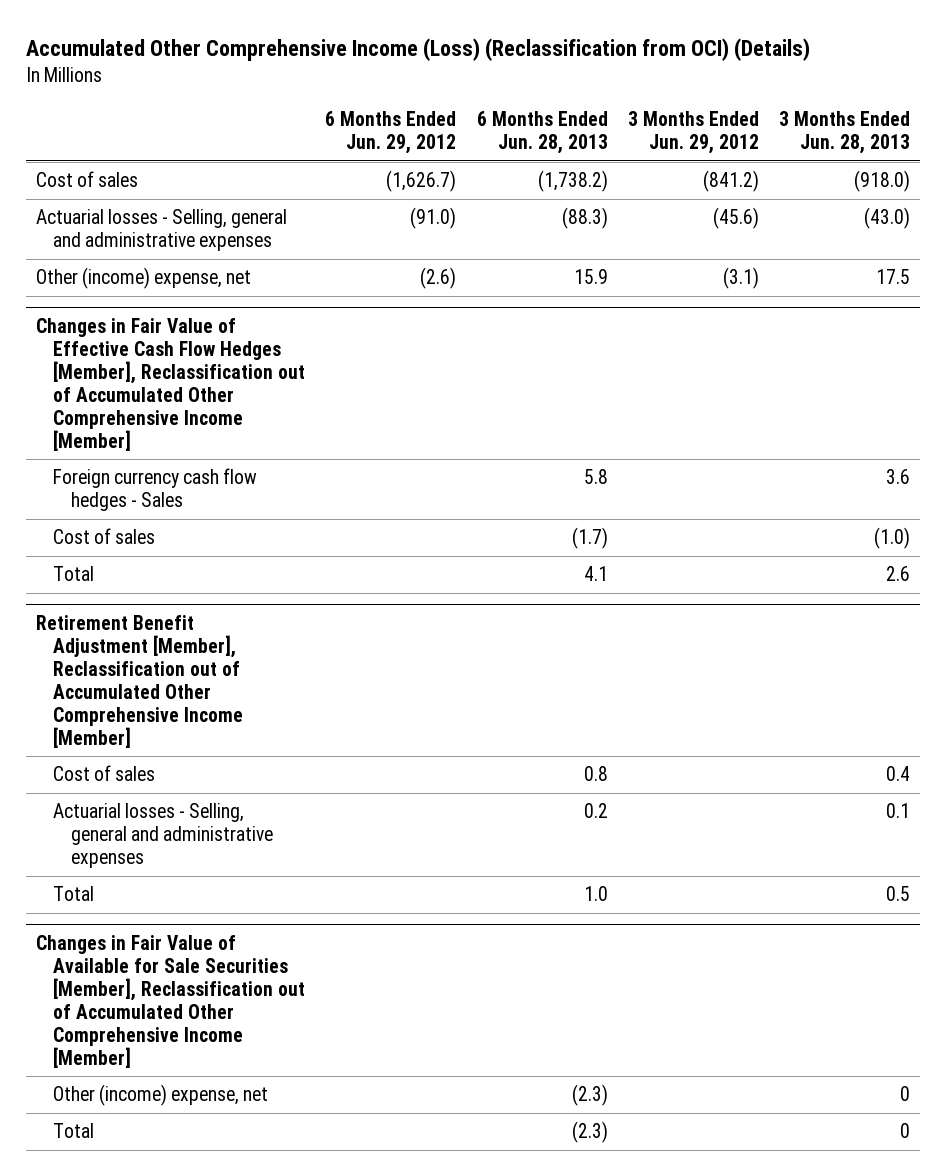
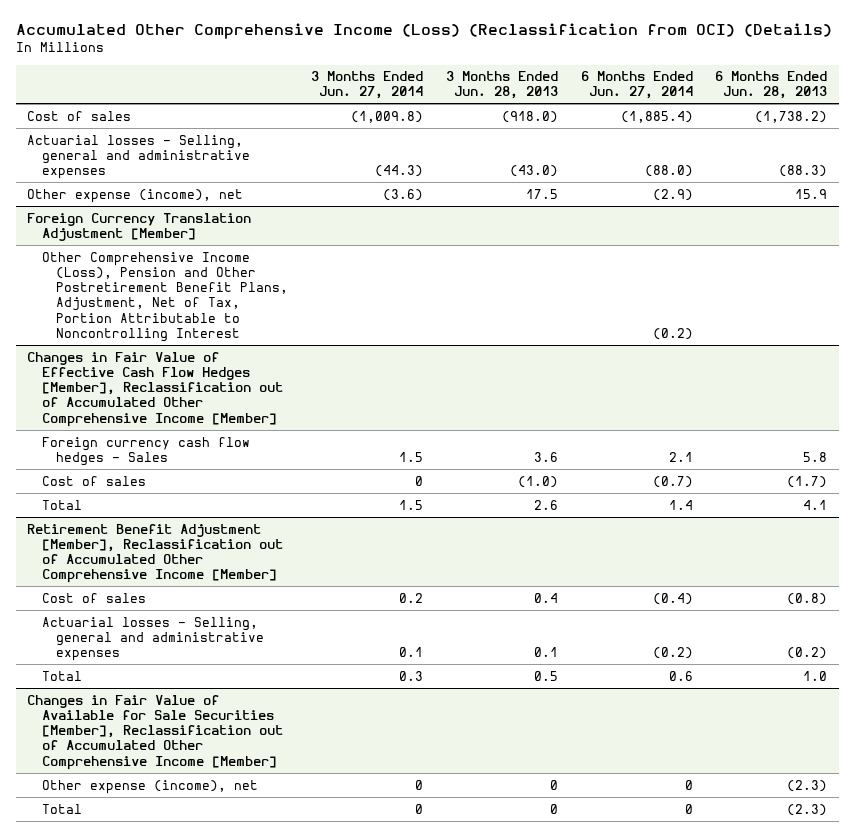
[325,111,457,155] 6 Months Ended Jun. 29, 2012 -> none
[627,111,759,155] 3 Months Ended Jun. 29, 2012 -> none
none -> [311,71,424,100] 3 Months Ended Jun. 27, 2014
none -> [580,71,693,100] 6 Months Ended Jun. 27, 2014
[35,267,251,290] Other (income) expense, net -> [27,188,244,203] Other expense (income), net
none -> [27,212,252,241] Foreign Currency Translation Adjustment [Member]
none -> [41,251,289,342] Other Comprehensive Income (Loss), Pension and Other Postretirement Benefit Plans, Adjustment, Net of Tax, Portion Attributable to Noncontrolling Interest
[583,766,608,782] 0.8 -> [787,592,828,605] (0.8)
[583,803,608,819] 0.2 -> [787,647,828,660] (0.2)
[53,1084,269,1107] Other (income) expense, net -> [41,779,258,794] Other expense (income), net

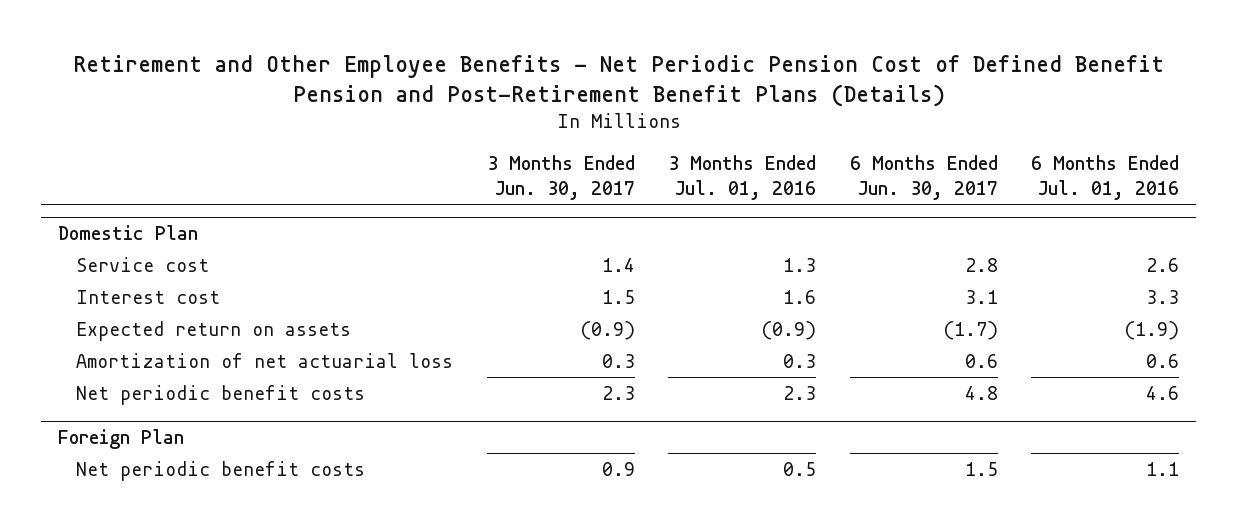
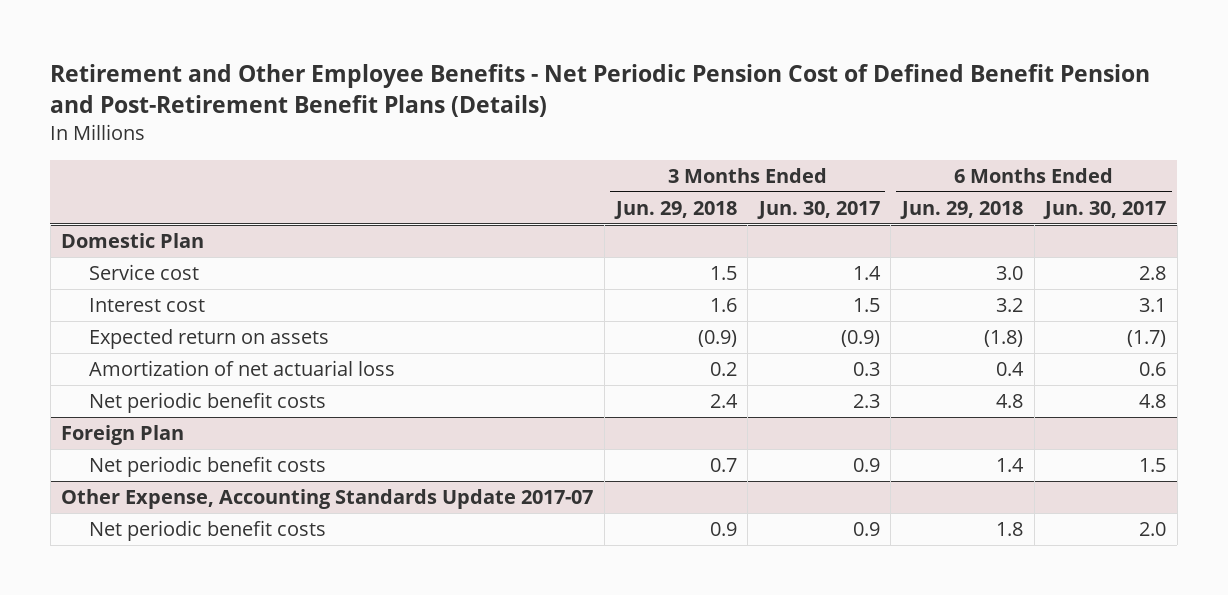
[668,155,817,201] 3 Months Ended Jul. 01, 2016 -> none
[1031,155,1180,201] 6 Months Ended Jul. 01, 2016 -> none
none -> [613,200,737,219] Jun. 29, 2018
none -> [900,200,1024,219] Jun. 29, 2018
none -> [61,489,594,510] Other Expense, Accounting Standards Update 2017-07
none -> [88,520,326,542] Net periodic benefit costs

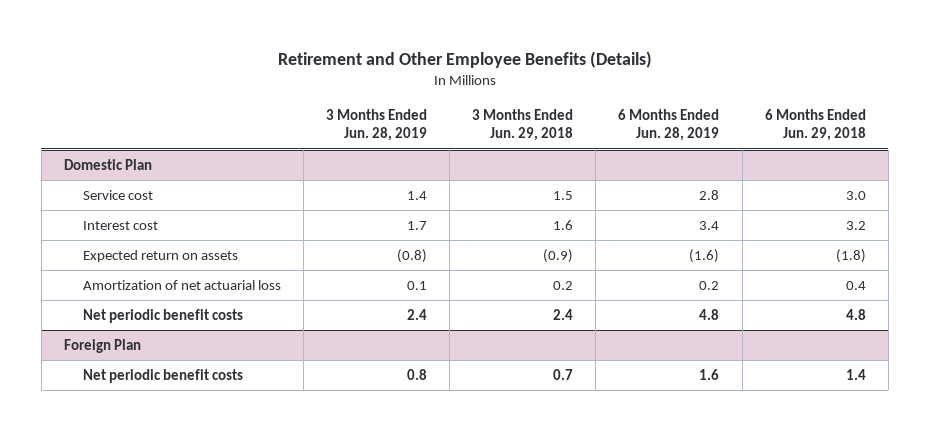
[50,63,1151,117] Retirement and Other Employee Benefits - Net Periodic Pension Cost of Defined Benefit Pension and Post-Retirement Benefit Plans (Details) -> [277,50,652,68] Retirement and Other Employee Benefits (Details)
[756,200,880,219] Jun. 30, 2017 -> none
[1043,200,1167,219] Jun. 30, 2017 -> none
none -> [325,109,427,142] 3 Months Ended Jun. 28, 2019
none -> [618,109,720,142] 6 Months Ended Jun. 28, 2019
[61,489,594,510] Other Expense, Accounting Standards Update 2017-07 -> none
[88,520,326,542] Net periodic benefit costs -> none

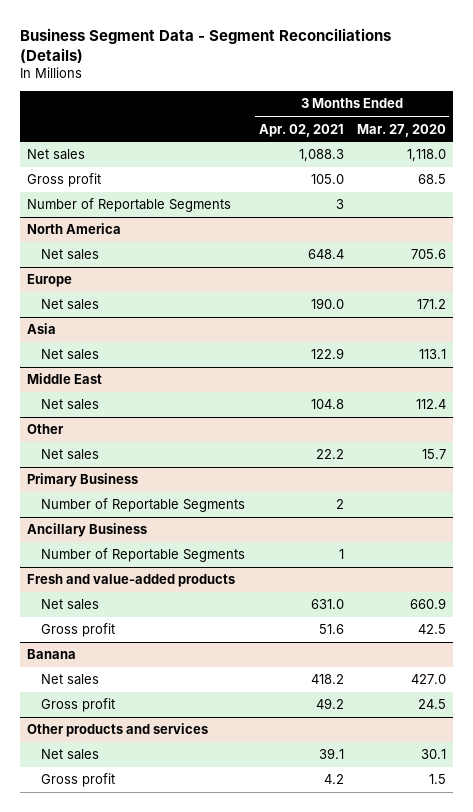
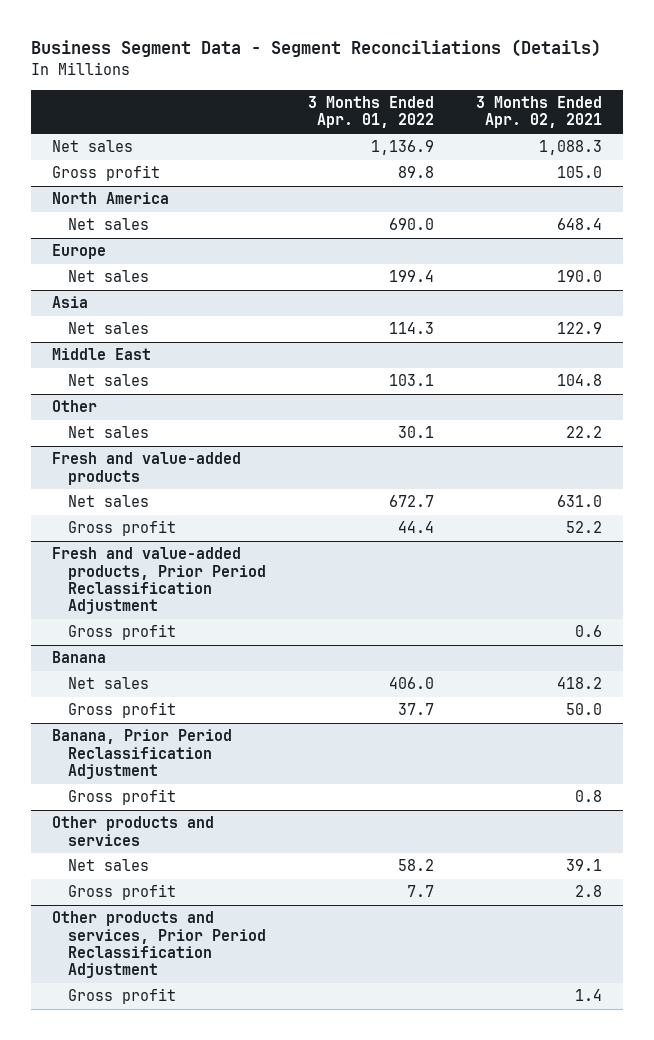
[356,123,446,137] Mar. 27, 2020 -> none
none -> [308,96,435,129] 3 Months Ended Apr. 01, 2022
[27,198,232,213] Number of Reportable Segments -> none
[27,473,139,488] Primary Business -> none
[41,498,246,513] Number of Reportable Segments -> none
[27,523,148,538] Ancillary Business -> none
[41,548,246,563] Number of Reportable Segments -> none
[318,624,344,635] 51.6 -> [566,521,603,534] 52.2
none -> [52,547,267,615] Fresh and value-added products, Prior Period Reclassification Adjustment
none -> [68,624,177,641] Gross profit
[315,698,344,710] 49.2 -> [566,703,603,716] 50.0
none -> [52,729,233,780] Banana, Prior Period Reclassification Adjustment
none -> [68,789,177,806] Gross profit
[323,774,344,785] 4.2 -> [575,885,603,898] 2.8
none -> [52,911,267,979] Other products and services, Prior Period Reclassification Adjustment
none -> [68,988,177,1005] Gross profit

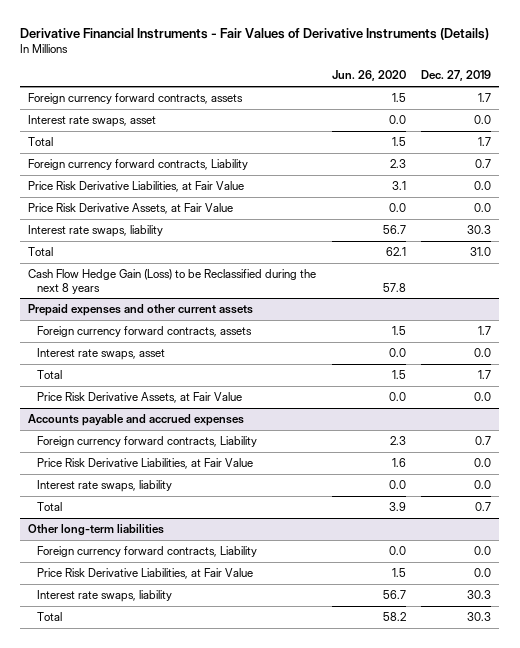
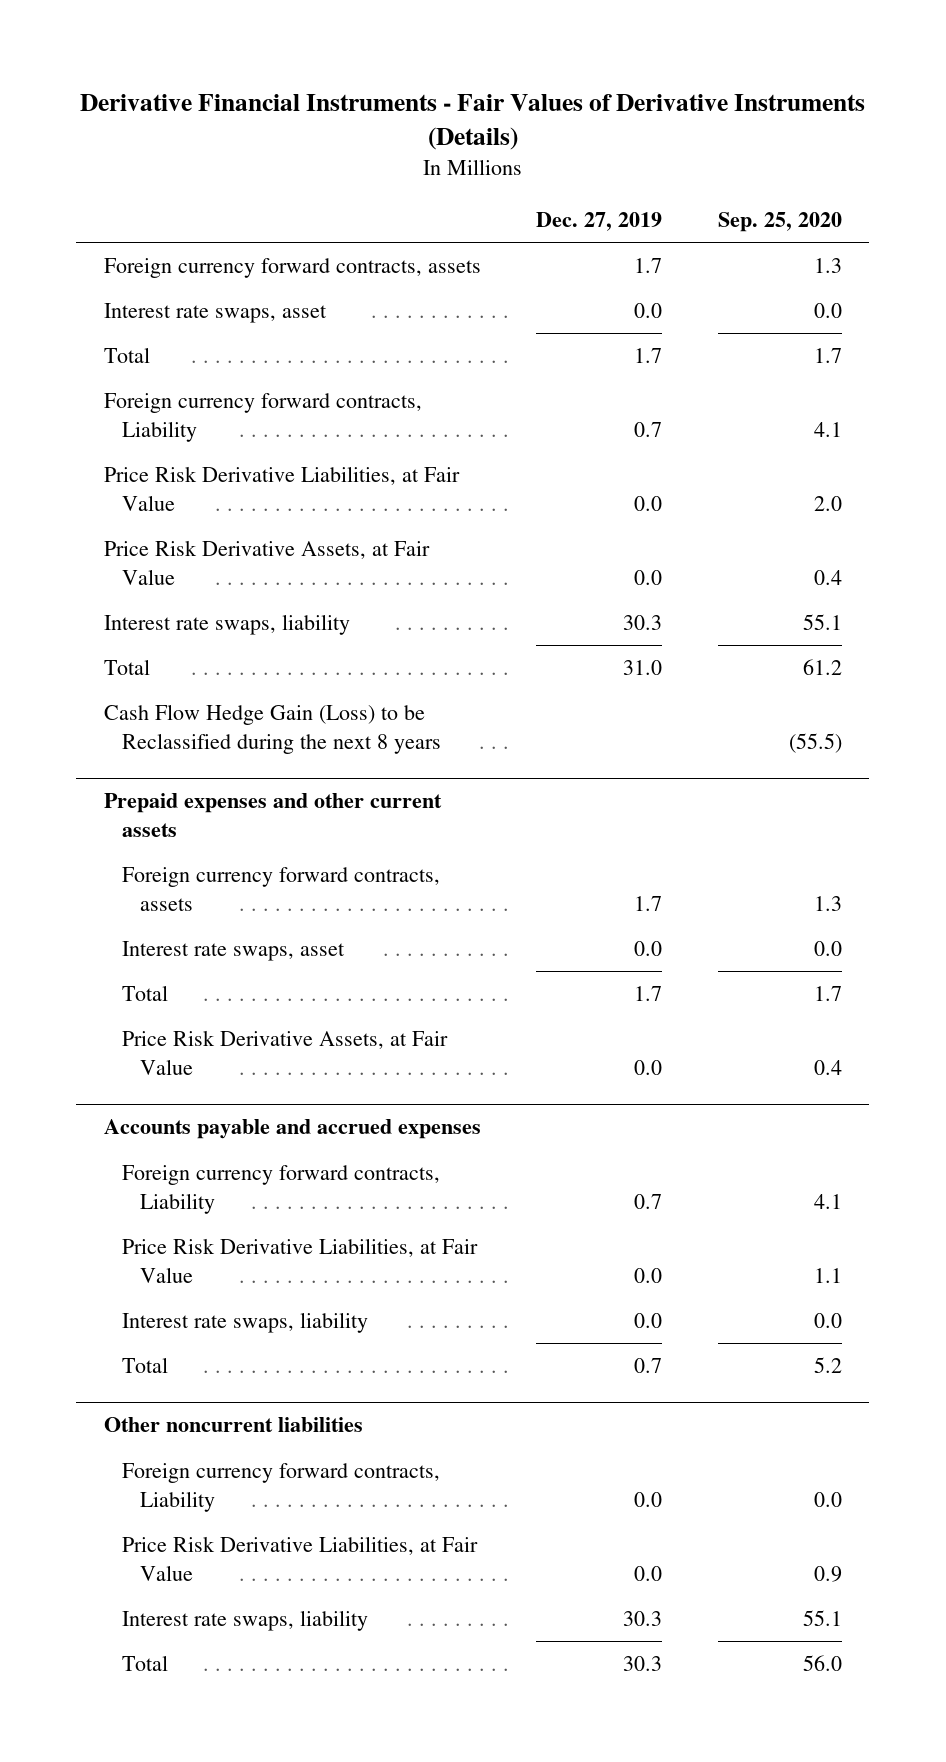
[331,70,406,82] Jun. 26, 2020 -> none
none -> [717,212,842,233] Sep. 25, 2020
[28,524,165,537] Other long-term liabilities -> [103,1417,363,1433] Other noncurrent liabilities

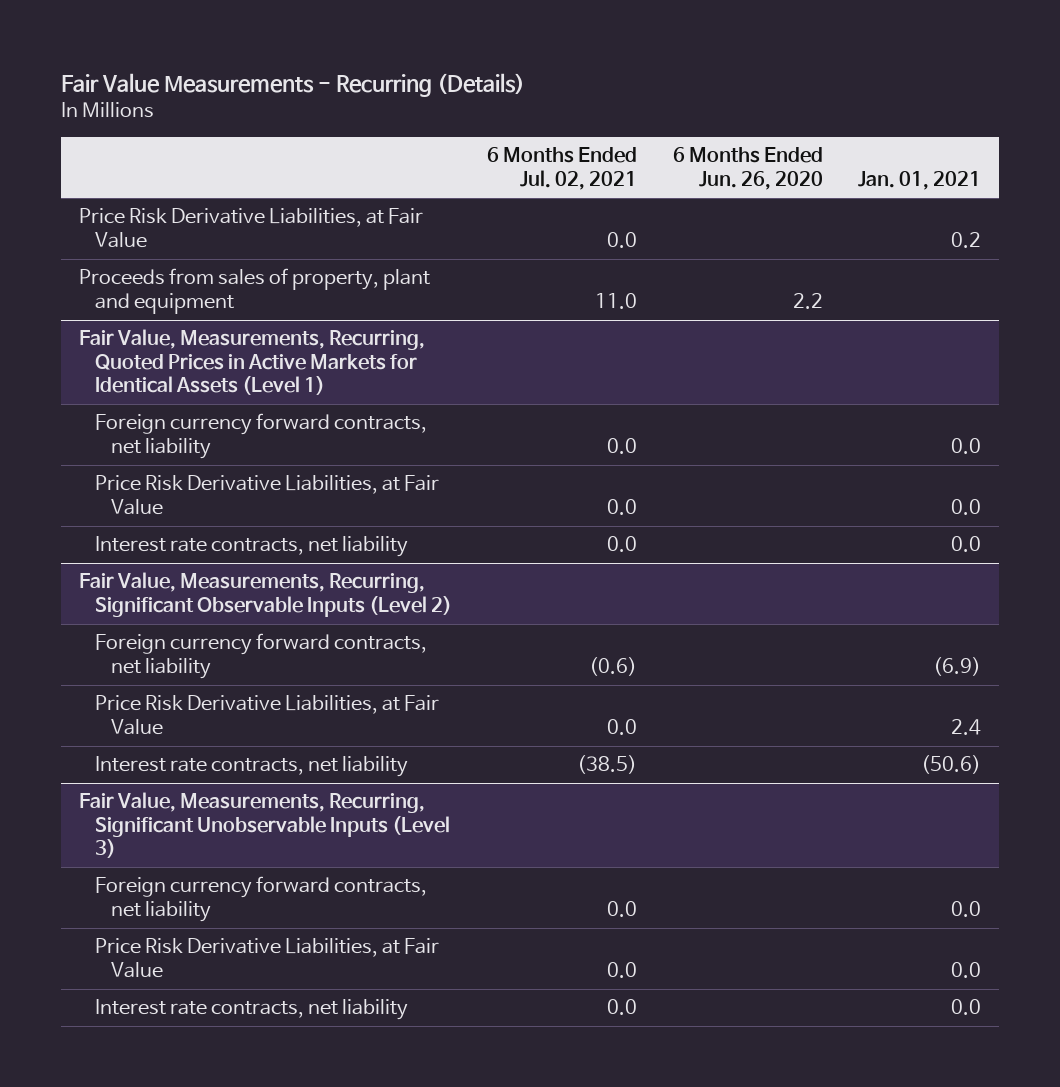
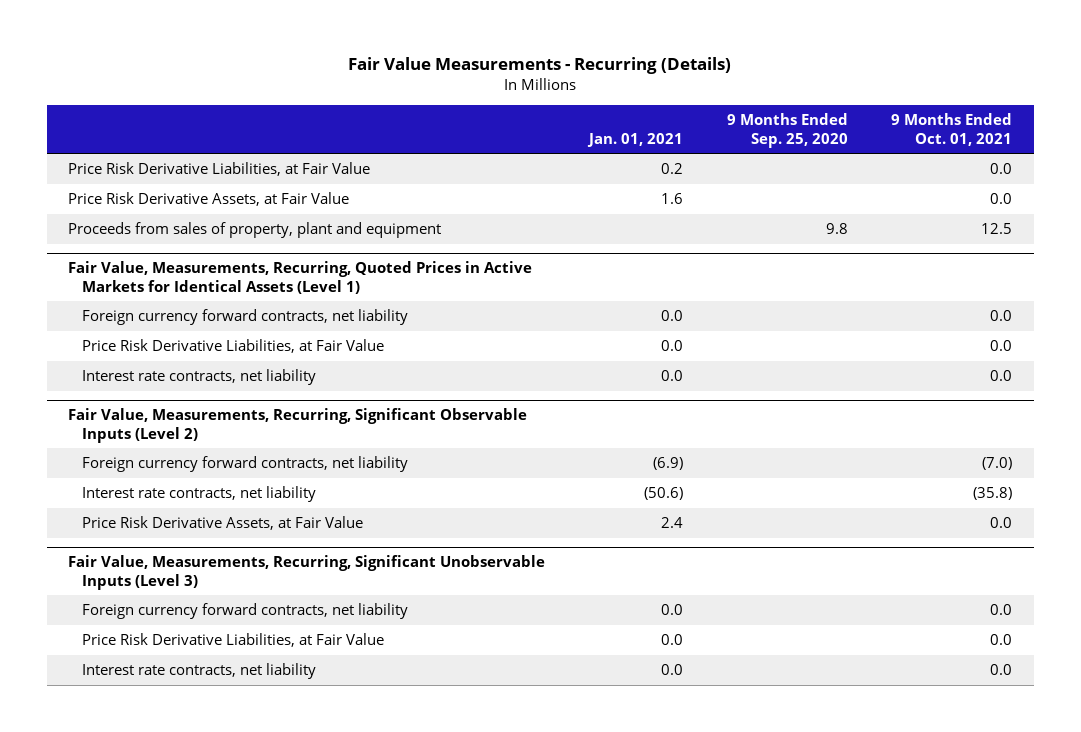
[487,147,638,190] 6 Months Ended Jul. 02, 2021 -> none
[672,147,823,190] 6 Months Ended Jun. 26, 2020 -> none
none -> [726,113,848,148] 9 Months Ended Sep. 25, 2020
none -> [891,113,1013,146] 9 Months Ended Oct. 01, 2021
none -> [68,192,350,207] Price Risk Derivative Assets, at Fair Value
[94,695,439,735] Price Risk Derivative Liabilities, at Fair Value -> none
none -> [82,516,364,531] Price Risk Derivative Assets, at Fair Value

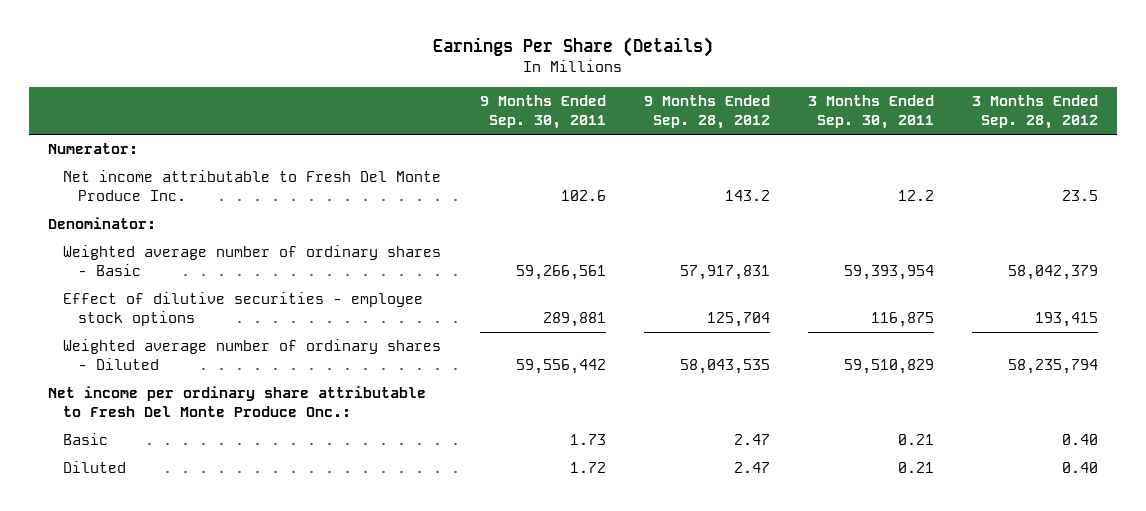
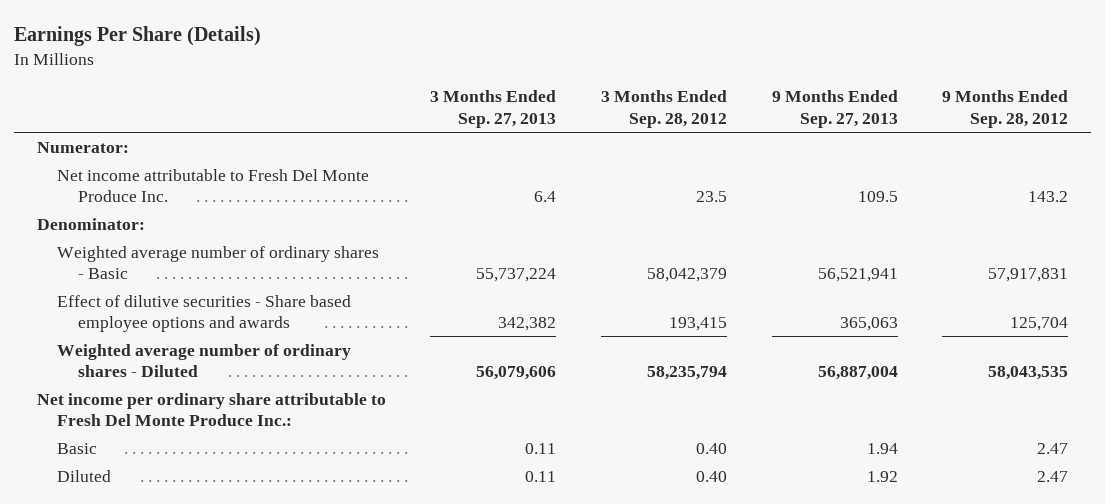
[479,95,606,130] 9 Months Ended Sep. 30, 2011 -> none
[807,95,934,130] 3 Months Ended Sep. 30, 2011 -> none
none -> [430,90,557,128] 3 Months Ended Sep. 27, 2013
none -> [771,90,898,128] 9 Months Ended Sep. 27, 2013
[63,292,424,327] Effect of dilutive securities - employee stock options -> [57,294,352,333] Effect of dilutive securities - Share based employee options and awards
[48,386,427,418] Net income per ordinary share attributable to Fresh Del Monte Produce Onc.: -> [36,392,386,427] Net income per ordinary share attributable to Fresh Del Monte Produce Inc.:

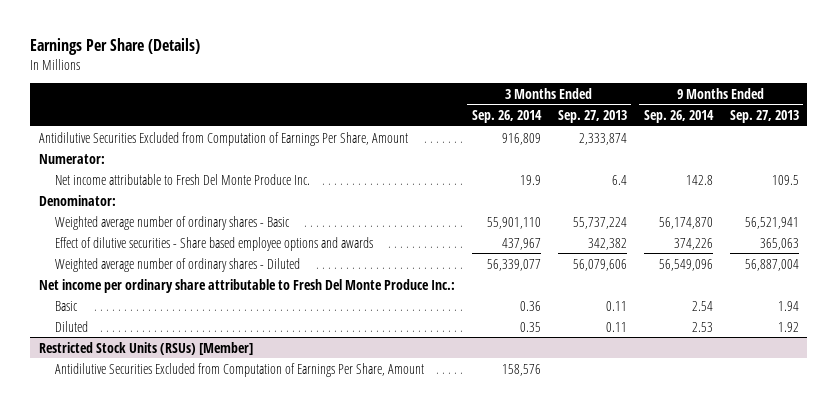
[600,90,727,128] 3 Months Ended Sep. 28, 2012 -> none
[942,90,1069,128] 9 Months Ended Sep. 28, 2012 -> none
none -> [471,110,542,124] Sep. 26, 2014
none -> [643,110,714,124] Sep. 26, 2014
none -> [38,131,408,146] Antidilutive Securities Excluded from Computation of Earnings Per Share, Amount
none -> [38,341,253,355] Restricted Stock Units (RSUs) [Member]
none -> [55,362,425,377] Antidilutive Securities Excluded from Computation of Earnings Per Share, Amount

